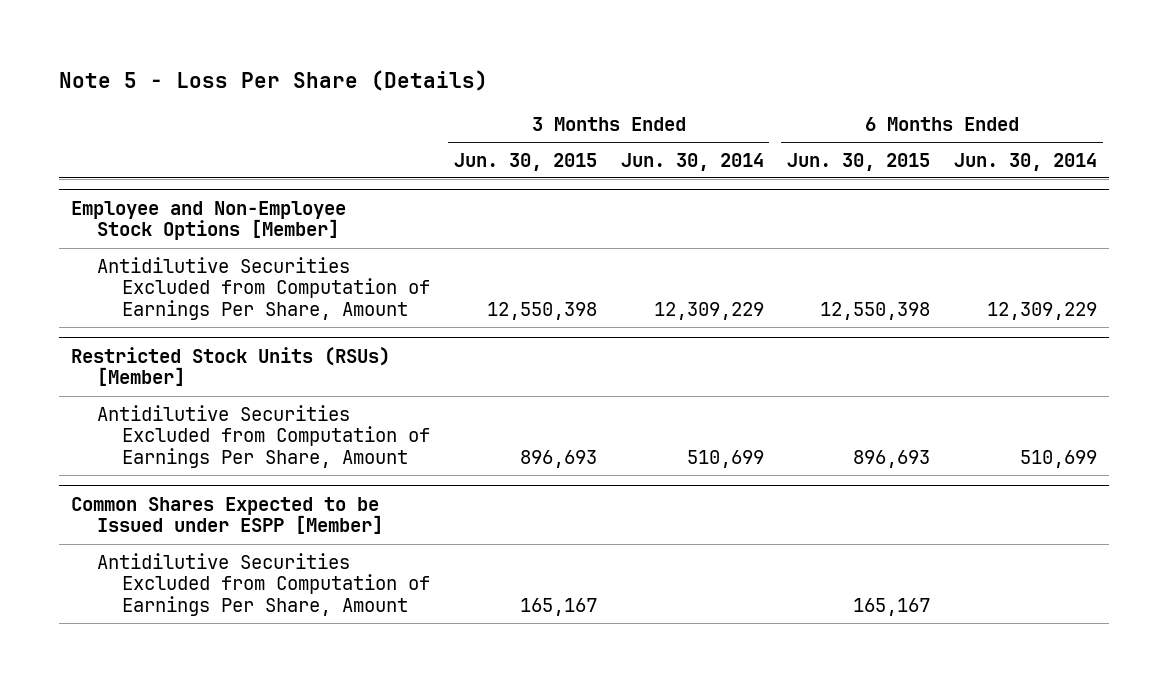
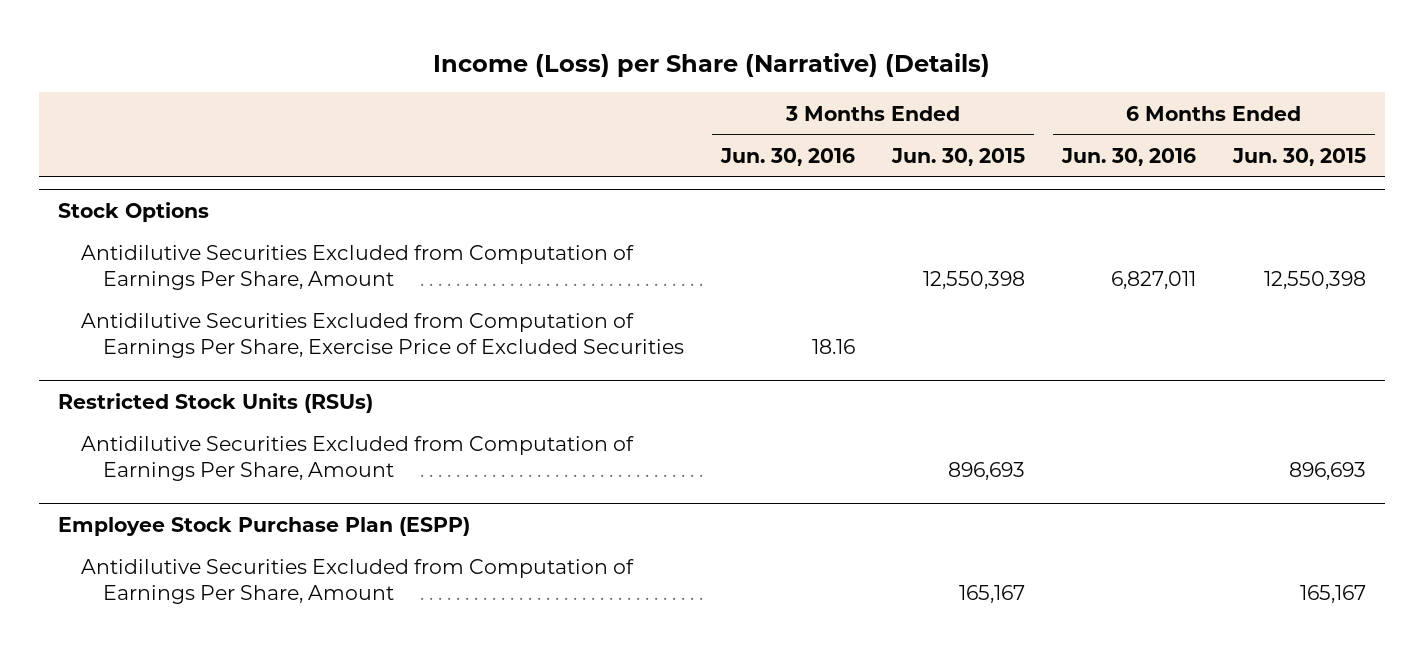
[59,69,489,91] Note 5 - Loss Per Share (Details) -> [433,52,991,77] Income (Loss) per Share (Narrative) (Details)
[620,152,764,171] Jun. 30, 2014 -> none
[953,152,1097,171] Jun. 30, 2014 -> none
none -> [720,147,856,166] Jun. 30, 2016
none -> [1061,147,1197,166] Jun. 30, 2016
[71,200,347,241] Employee and Non-Employee Stock Options [Member] -> [57,202,209,223] Stock Options
none -> [80,313,685,359] Antidilutive Securities Excluded from Computation of Earnings Per Share, Exercise Price of Excluded Securities
[71,346,391,387] Restricted Stock Units (RSUs) [Member] -> [57,393,373,414] Restricted Stock Units (RSUs)
[71,496,383,535] Common Shares Expected to be Issued under ESPP [Member] -> none
none -> [57,517,470,537] Employee Stock Purchase Plan (ESPP)

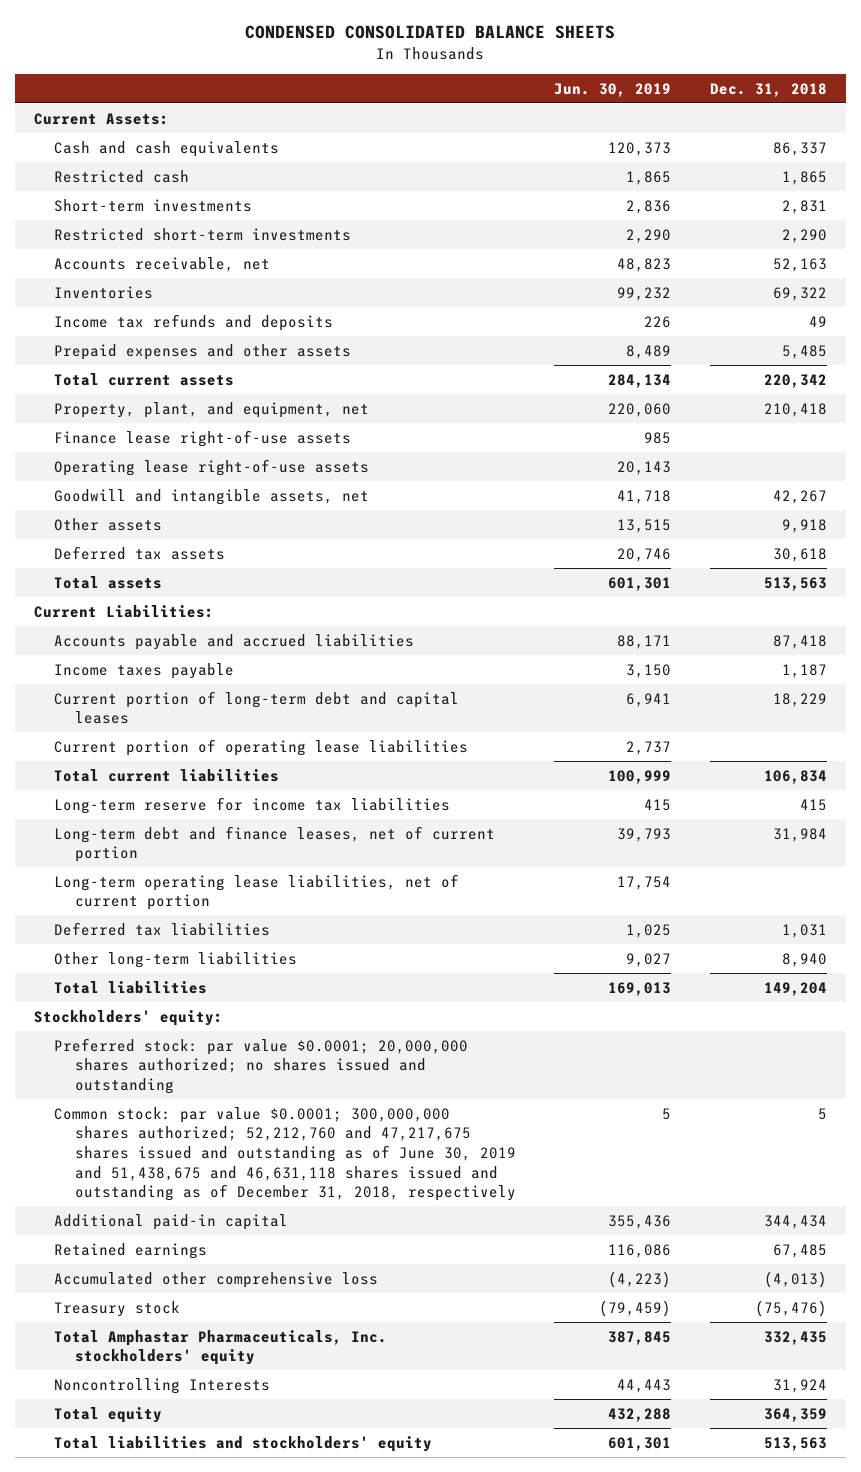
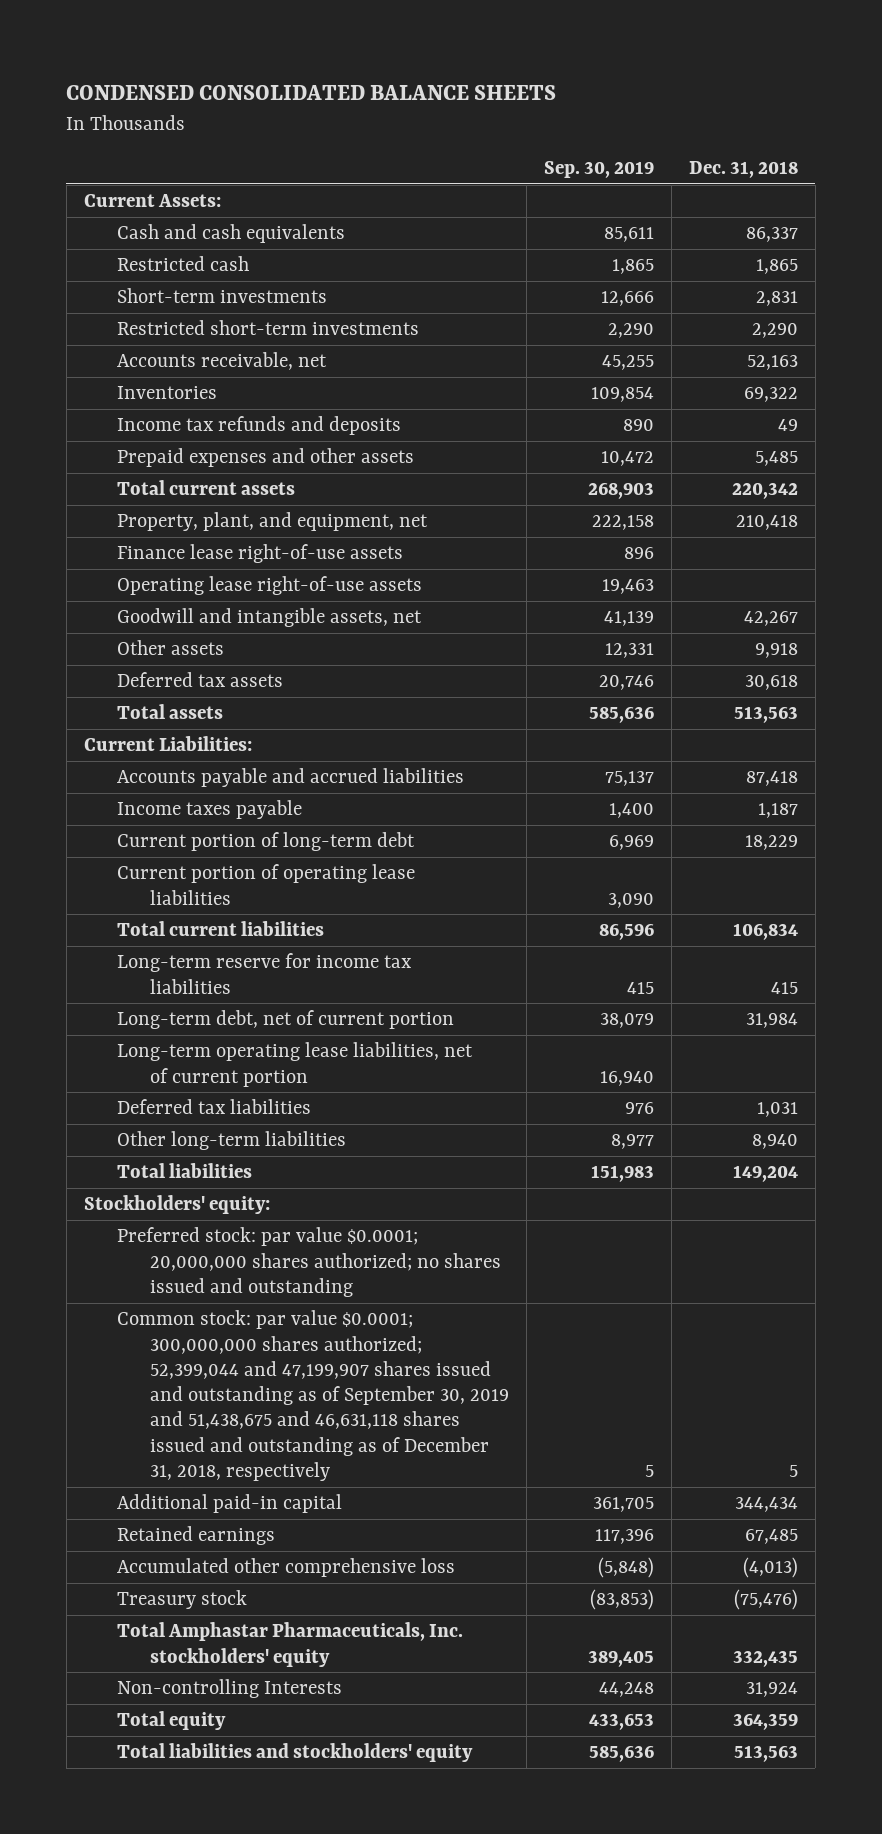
[554,82,672,97] Jun. 30, 2019 -> none
none -> [543,161,654,179] Sep. 30, 2019
[54,690,460,725] Current portion of long-term debt and capital leases -> [116,832,415,852] Current portion of long-term debt
[54,825,496,863] Long-term debt and finance leases, net of current portion -> [116,1010,454,1030] Long-term debt, net of current portion
[54,1106,517,1202] Common stock: par value $0.0001; 300,000,000 shares authorized; 52,212,760 and 47,217,675 shares issued and outstanding as of June 30, 2019 and 51,438,675 and 46,631,118 shares issued and outstanding as of December 31, 2018, respectively -> [116,1310,510,1481] Common stock: par value $0.0001; 300,000,000 shares authorized; 52,399,044 and 47,199,907 shares issued and outstanding as of September 30, 2019 and 51,438,675 and 46,631,118 shares issued and outstanding as of December 31, 2018, respectively
[54,1377,271,1394] Noncontrolling Interests -> [116,1679,342,1699] Non-controlling Interests

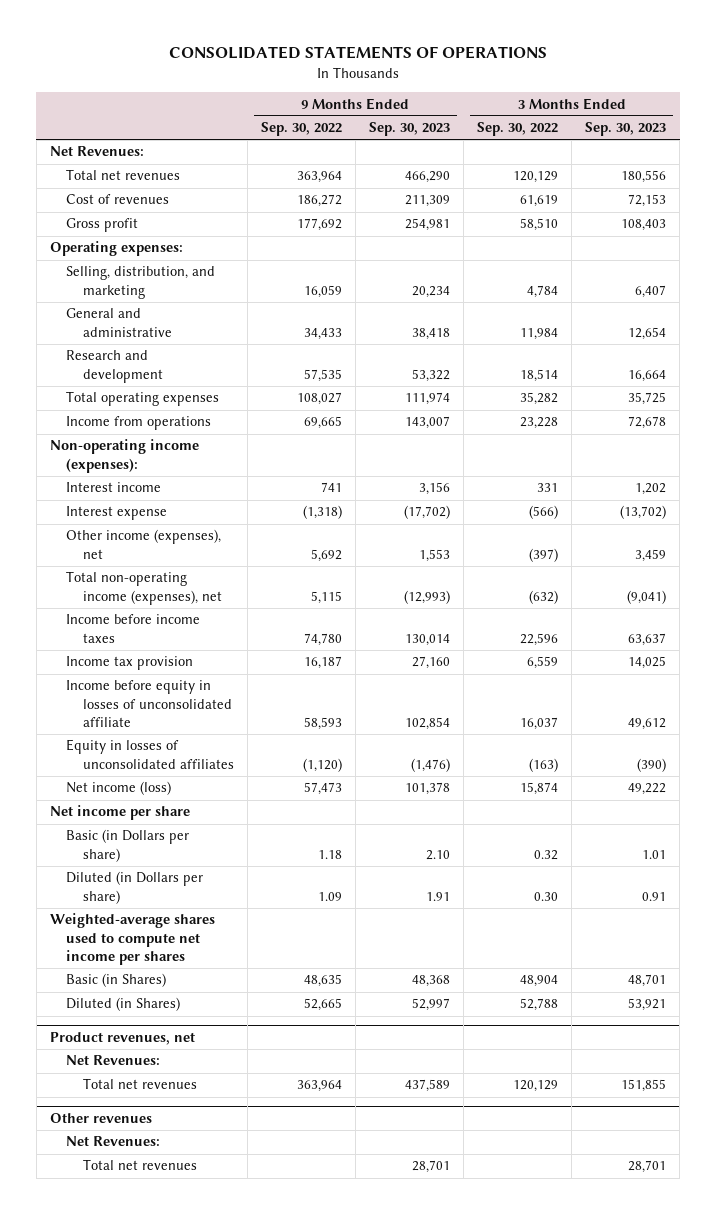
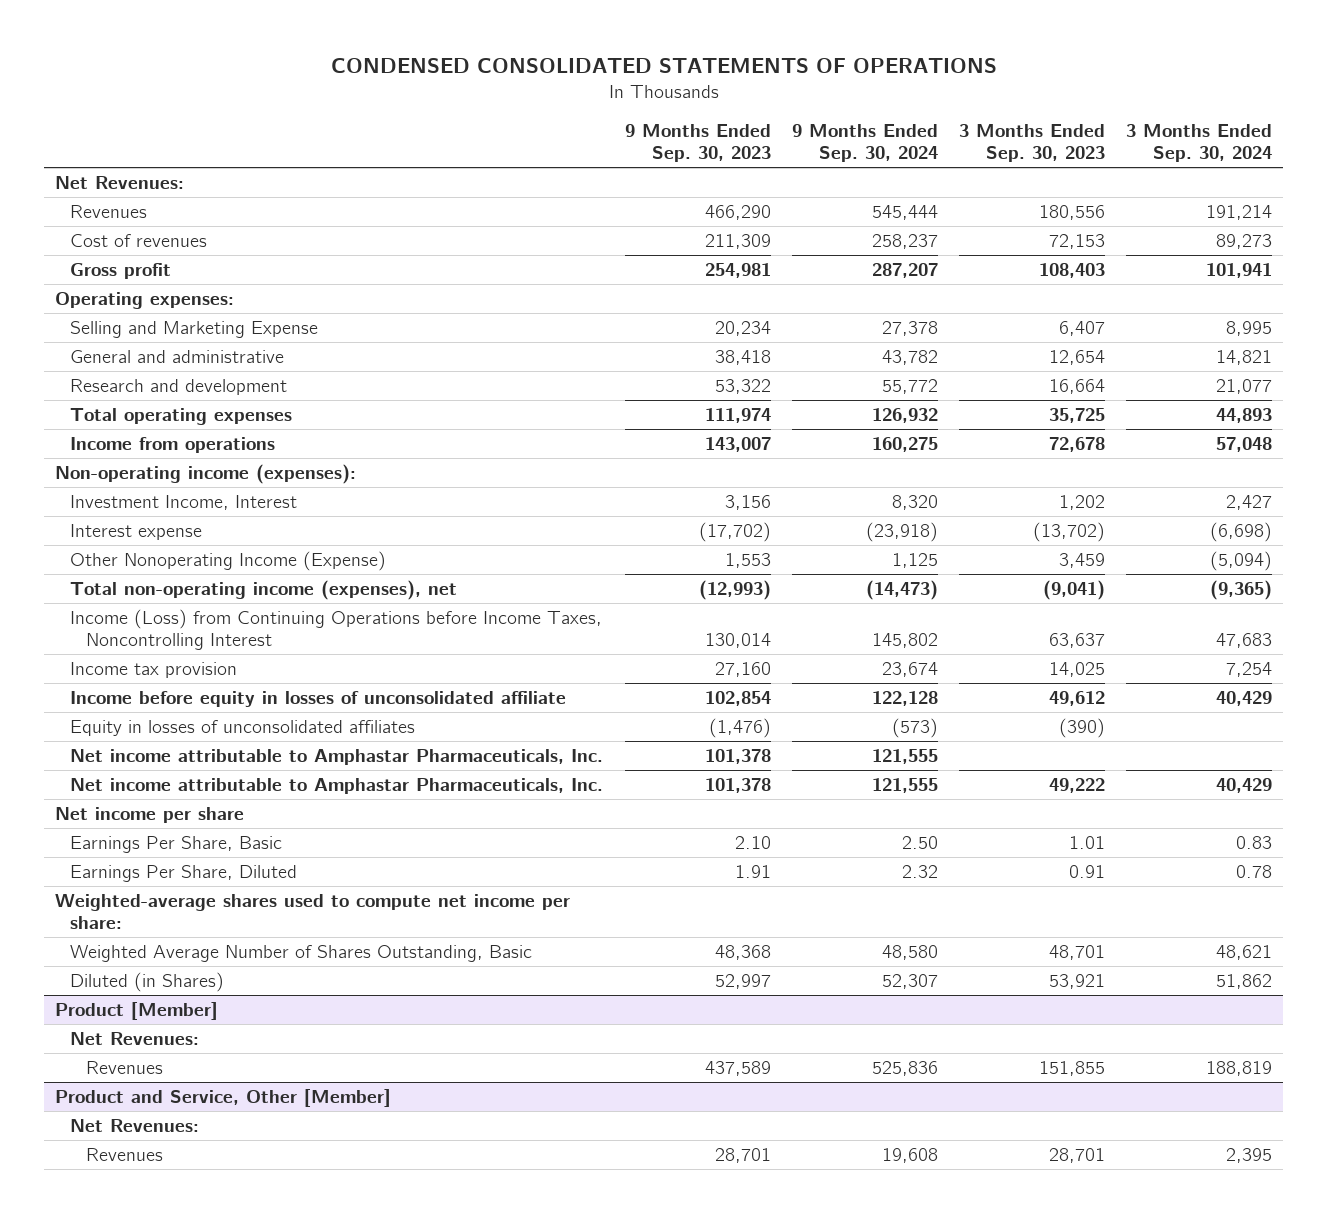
[169,46,548,60] CONSOLIDATED STATEMENTS OF OPERATIONS -> [330,57,997,73] CONDENSED CONSOLIDATED STATEMENTS OF OPERATIONS
[260,122,342,137] Sep. 30, 2022 -> none
[477,122,559,137] Sep. 30, 2022 -> none
none -> [791,123,938,162] 9 Months Ended Sep. 30, 2024
none -> [1126,123,1273,162] 3 Months Ended Sep. 30, 2024
[66,169,181,181] Total net revenues -> [70,204,148,218] Revenues
[66,266,216,299] Selling, distribution, and marketing -> [70,320,319,338] Selling and Marketing Expense
[66,482,162,493] Interest income -> [70,494,298,510] Investment Income, Interest
[66,529,222,559] Other income (expenses), net -> [70,550,387,571] Other Nonoperating Income (Expense)
[66,614,201,643] Income before income taxes -> [70,608,603,650] Income (Loss) from Continuing Operations before Income Taxes, Noncontrolling Interest
none -> [70,748,604,765] Net income attributable to Amphastar Pharmaceuticals, Inc.
[66,781,172,796] Net income (loss) -> [70,777,604,794] Net income attributable to Amphastar Pharmaceuticals, Inc.
[66,829,190,862] Basic (in Dollars per share) -> [70,835,283,853] Earnings Per Share, Basic
[66,871,204,904] Diluted (in Dollars per share) -> [70,864,298,882] Earnings Per Share, Diluted
[49,913,215,965] Weighted-average shares used to compute net income per shares -> [54,893,570,929] Weighted-average shares used to compute net income per share:
[66,973,167,988] Basic (in Shares) -> [70,944,533,962] Weighted Average Number of Shares Outstanding, Basic
[49,1031,195,1045] Product revenues, net -> [54,1001,218,1020] Product [Member]
[82,1078,197,1090] Total net revenues -> [85,1060,163,1074] Revenues
[49,1112,152,1123] Other revenues -> [54,1088,391,1107] Product and Service, Other [Member]
[82,1159,197,1171] Total net revenues -> [85,1147,163,1161] Revenues

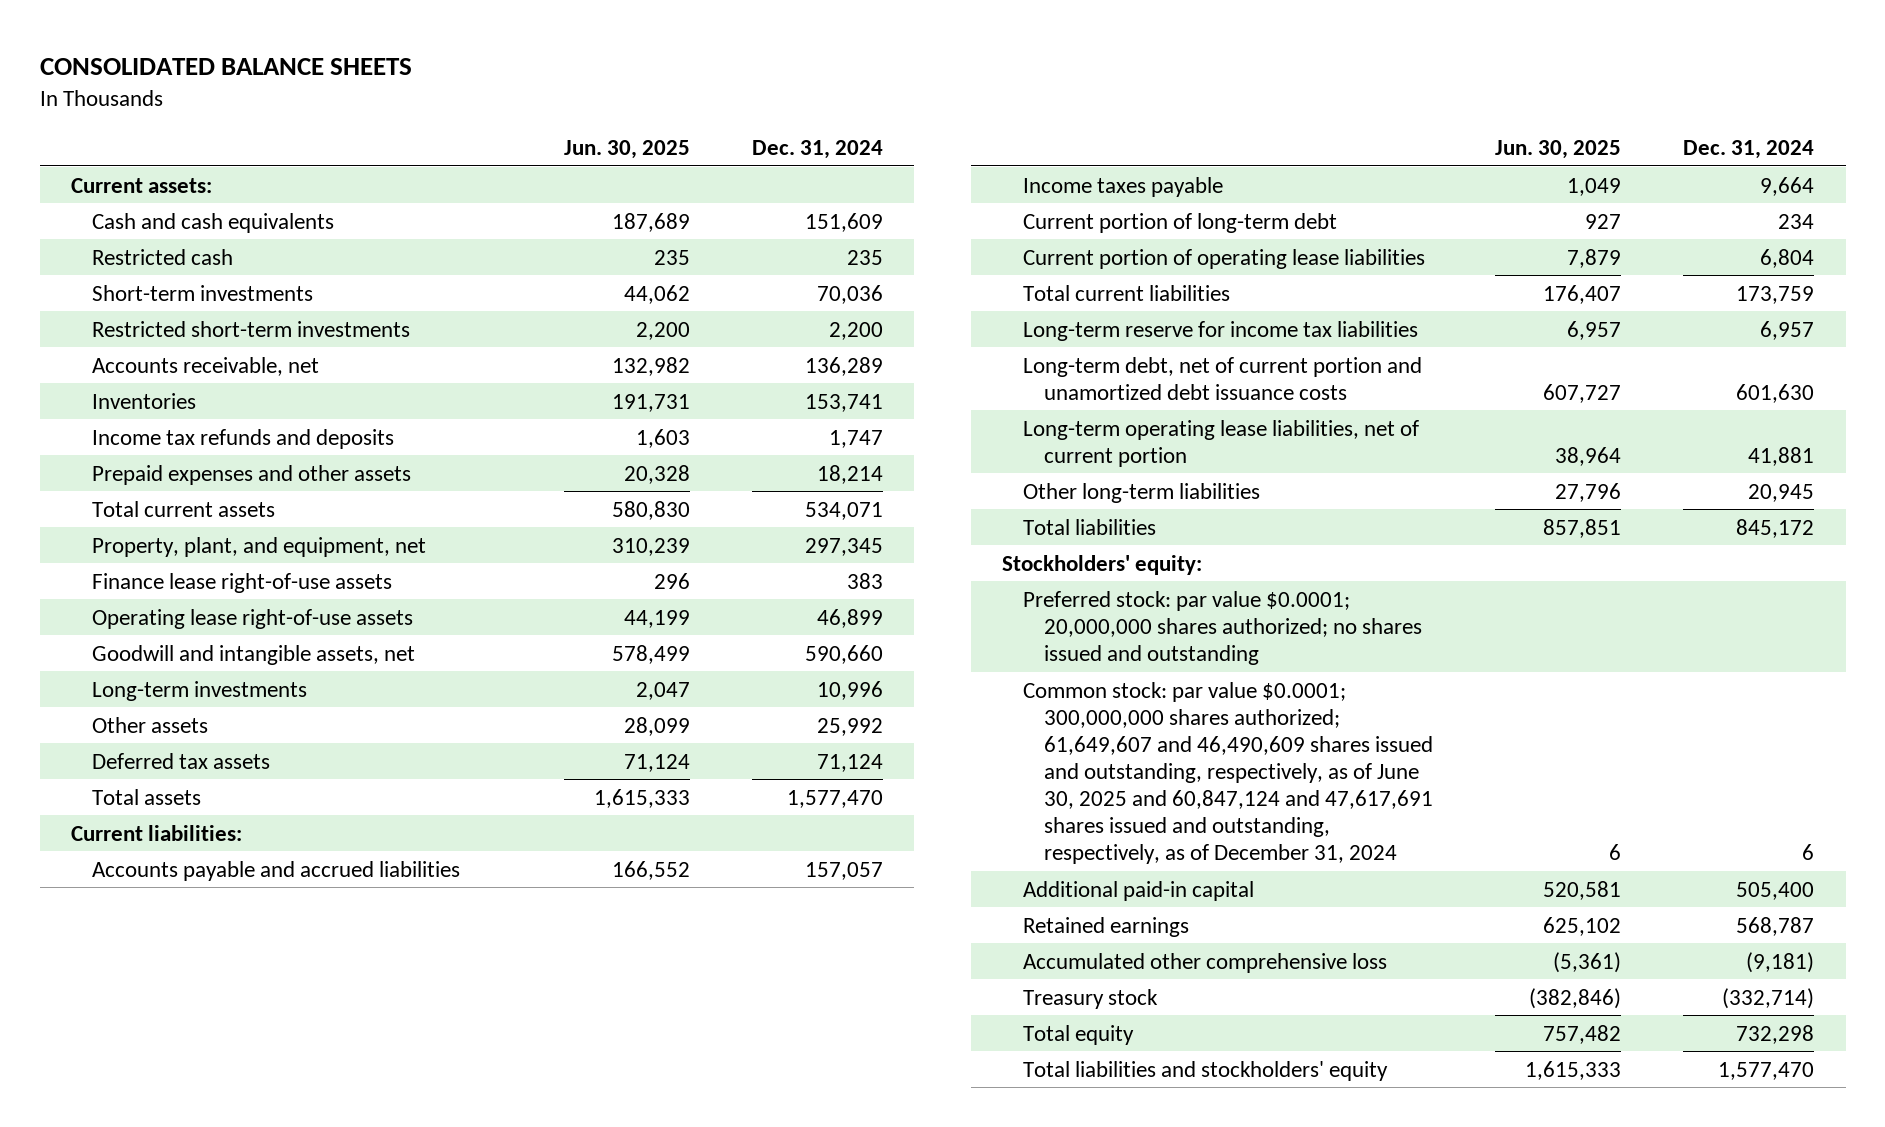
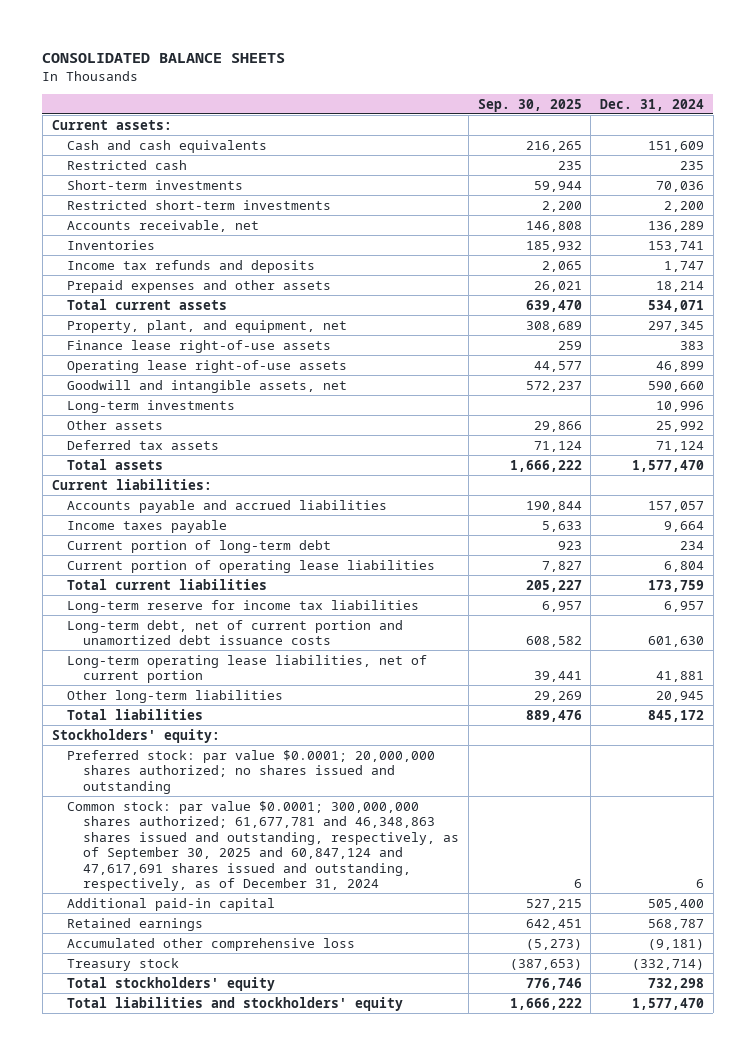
[563,139,690,159] Jun. 30, 2025 -> none
none -> [477,98,582,112] Sep. 30, 2025
[1023,681,1433,864] Common stock: par value $0.0001; 300,000,000 shares authorized; 61,649,607 and 46,490,609 shares issued and outstanding, respectively, as of June 30, 2025 and 60,847,124 and 47,617,691 shares issued and outstanding, respectively, as of December 31, 2024 -> [67,800,460,891] Common stock: par value $0.0001; 300,000,000 shares authorized; 61,677,781 and 46,348,863 shares issued and outstanding, respectively, as of September 30, 2025 and 60,847,124 and 47,617,691 shares issued and outstanding, respectively, as of December 31, 2024
[1023,1024,1135,1045] Total equity -> [67,976,276,991] Total stockholders' equity

